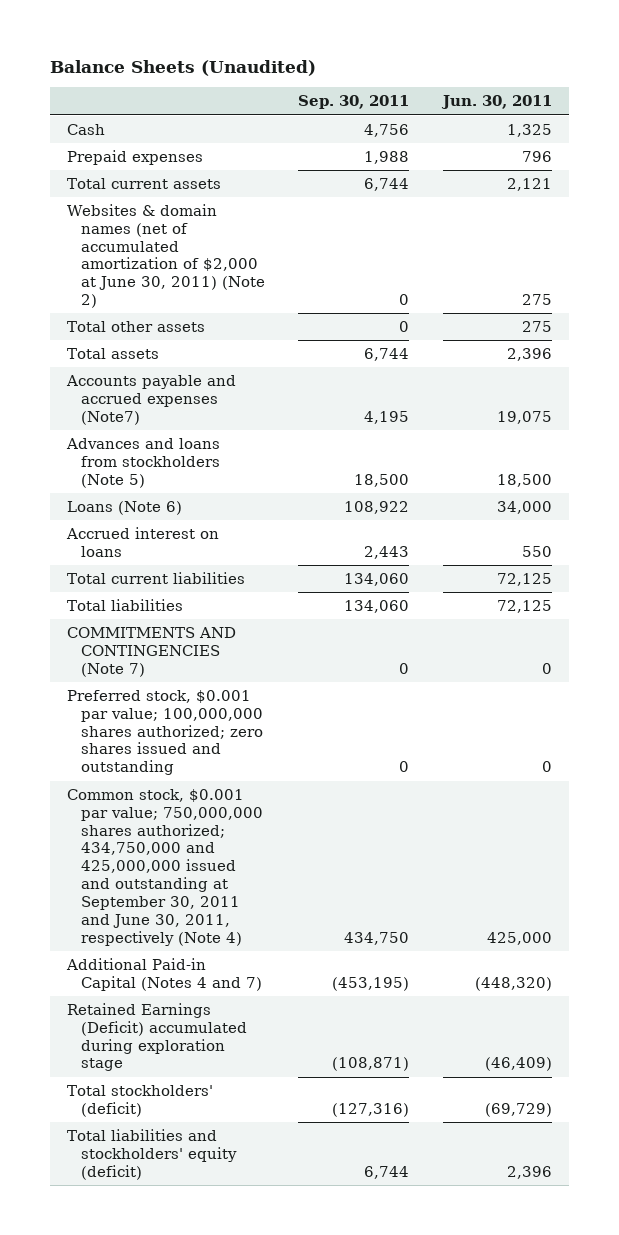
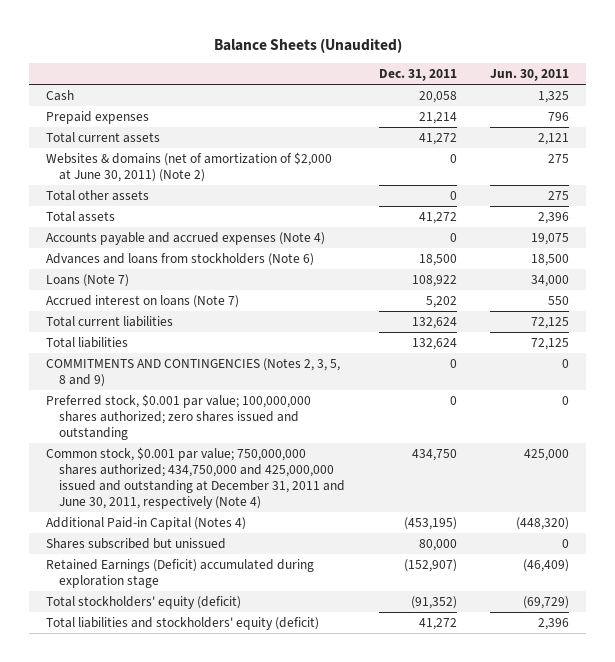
[298,95,410,110] Sep. 30, 2011 -> none
none -> [378,69,457,82] Dec. 31, 2011
[66,204,265,309] Websites & domain names (net of accumulated amortization of $2,000 at June 30, 2011) (Note 2) -> [46,151,333,182] Websites & domains (net of amortization of $2,000 at June 30, 2011) (Note 2)
[65,375,236,425] Accounts payable and accrued expenses (Note7) -> [46,231,326,245] Accounts payable and accrued expenses (Note 4)
[65,438,220,488] Advances and loans from stockholders (Note 5) -> [46,252,315,266] Advances and loans from stockholders (Note 6)
[66,501,182,516] Loans (Note 6) -> [46,273,130,287] Loans (Note 7)
[65,527,219,557] Accrued interest on loans -> [46,294,240,308] Accrued interest on loans (Note 7)
[66,627,236,677] COMMITMENTS AND CONTINGENCIES (Note 7) -> [46,357,341,387] COMMITMENTS AND CONTINGENCIES (Notes 2, 3, 5, 8 and 9)
[66,789,263,946] Common stock, $0.001 par value; 750,000,000 shares authorized; 434,750,000 and 425,000,000 issued and outstanding at September 30, 2011 and June 30, 2011, respectively (Note 4) -> [46,446,345,509] Common stock, $0.001 par value; 750,000,000 shares authorized; 434,750,000 and 425,000,000 issued and outstanding at December 31, 2011 and June 30, 2011, respectively (Note 4)
[65,958,262,991] Additional Paid-in Capital (Notes 4 and 7) -> [46,516,247,530] Additional Paid-in Capital (Notes 4)
none -> [46,537,227,549] Shares subscribed but unissued
[66,1085,213,1117] Total stockholders' (deficit) -> [46,595,242,609] Total stockholders' equity (deficit)

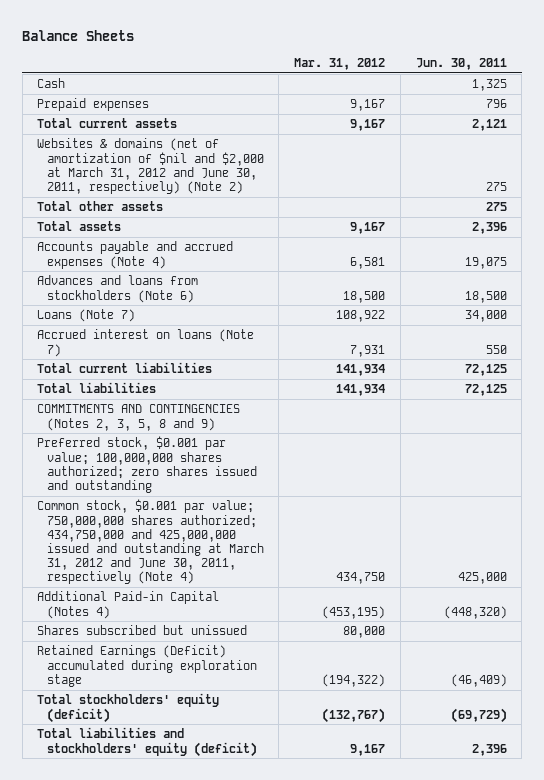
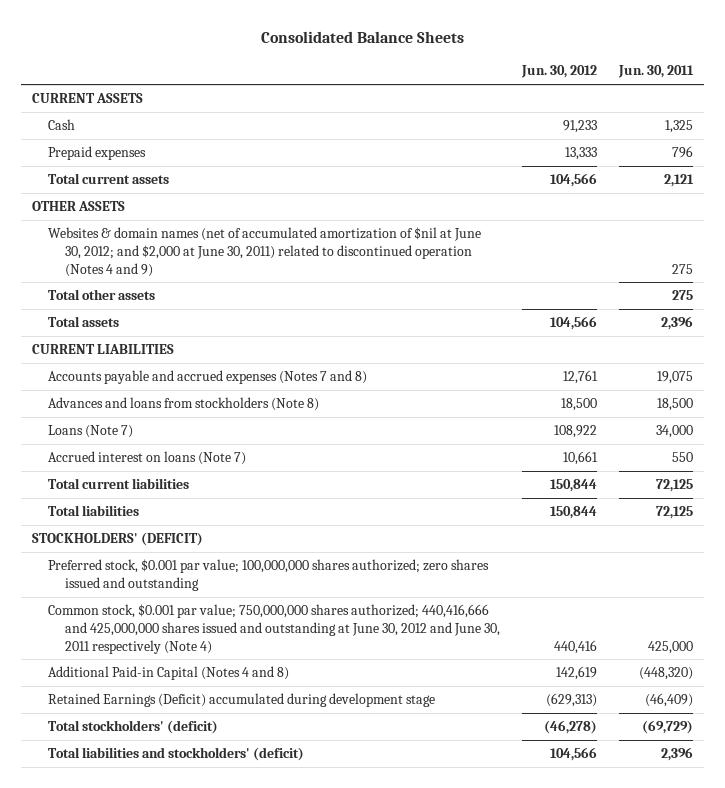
[22,29,135,41] Balance Sheets -> [260,30,464,43] Consolidated Balance Sheets
[294,58,386,71] Mar. 31, 2012 -> none
none -> [520,65,597,79] Jun. 30, 2012
none -> [32,93,144,104] CURRENT ASSETS
none -> [32,201,126,212] OTHER ASSETS
[37,138,264,194] Websites & domains (net of amortization of $nil and $2,000 at March 31, 2012 and June 30, 2011, respectively) (Note 2) -> [48,227,482,277] Websites & domain names (net of accumulated amortization of $nil at June 30, 2012; and $2,000 at June 30, 2011) related to discontinued operation (Notes 4 and 9)
none -> [32,344,175,355] CURRENT LIABILITIES
[37,241,234,269] Accounts payable and accrued expenses (Note 4) -> [48,370,368,385] Accounts payable and accrued expenses (Notes 7 and 8)
[37,275,199,303] Advances and loans from stockholders (Note 6) -> [48,397,320,412] Advances and loans from stockholders (Note 8)
[37,404,241,431] COMMITMENTS AND CONTINGENCIES (Notes 2, 3, 5, 8 and 9) -> none
none -> [32,532,204,547] STOCKHOLDERS' (DEFICIT)
[37,625,248,636] Shares subscribed but unissued -> none
[37,499,264,585] Common stock, $0.001 par value; 750,000,000 shares authorized; 434,750,000 and 425,000,000 issued and outstanding at March 31, 2012 and June 30, 2011, respectively (Note 4) -> [48,604,500,654] Common stock, $0.001 par value; 750,000,000 shares authorized; 440,416,666 and 425,000,000 shares issued and outstanding at June 30, 2012 and June 30, 2011 respectively (Note 4)
[37,591,220,619] Additional Paid-in Capital (Notes 4) -> [48,666,290,681] Additional Paid-in Capital (Notes 4 and 8)
[37,645,257,687] Retained Earnings (Deficit) accumulated during exploration stage -> [48,693,436,708] Retained Earnings (Deficit) accumulated during development stage
[37,693,220,723] Total stockholders' equity (deficit) -> [48,720,219,735] Total stockholders' (deficit)
[37,727,257,757] Total liabilities and stockholders' equity (deficit) -> [48,747,305,762] Total liabilities and stockholders' (deficit)

